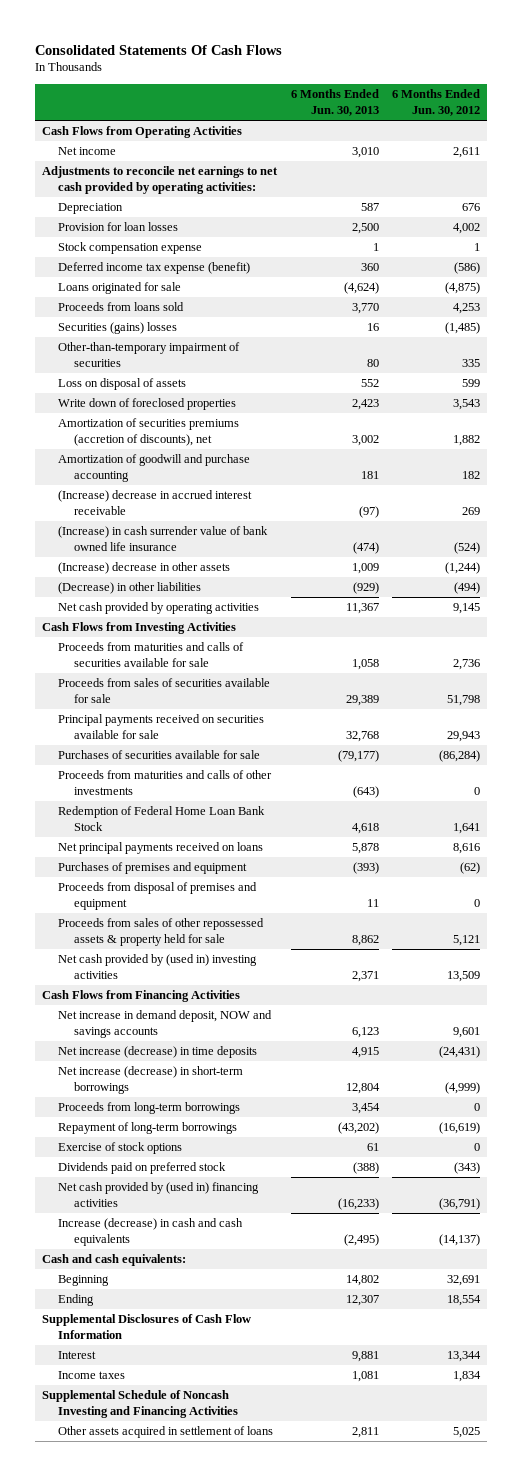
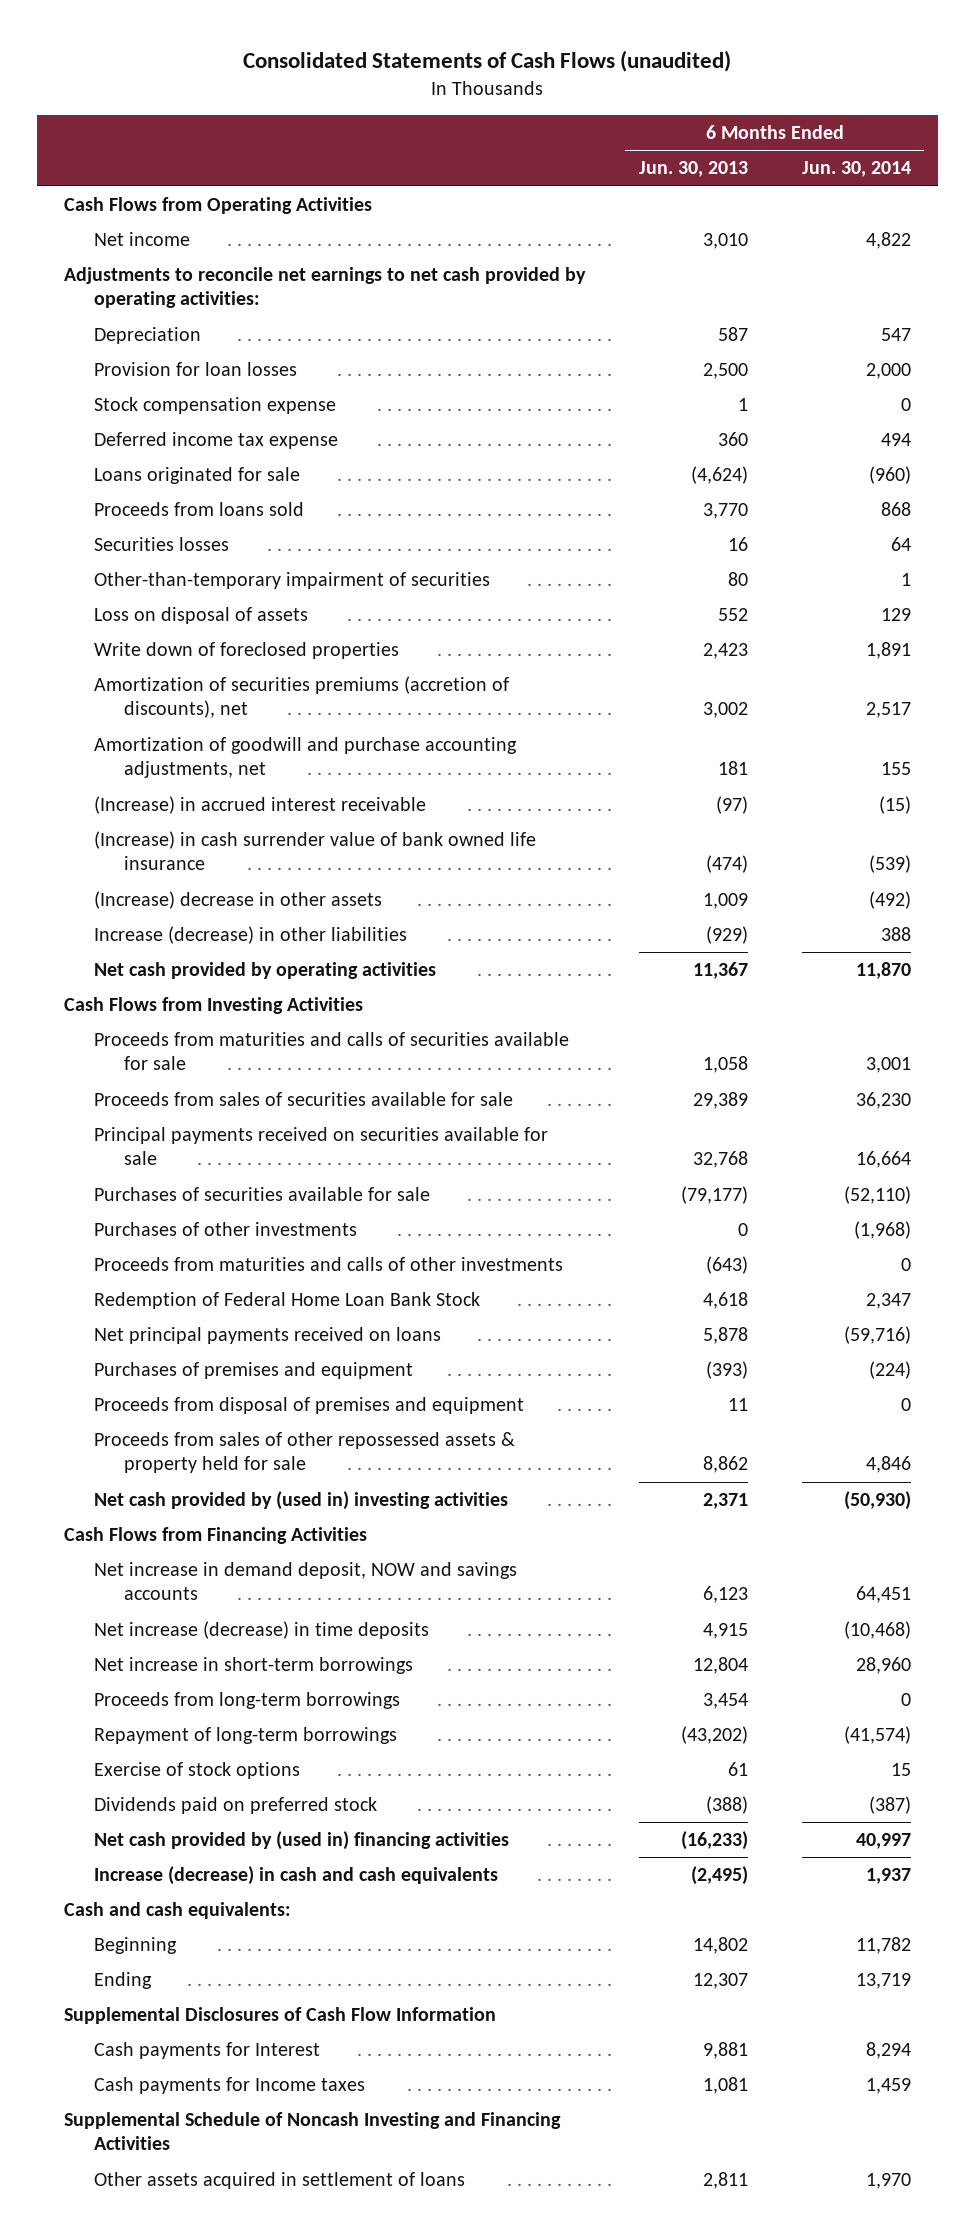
[35,44,283,55] Consolidated Statements Of Cash Flows -> [243,49,732,72] Consolidated Statements of Cash Flows (unaudited)
[392,89,481,117] 6 Months Ended Jun. 30, 2012 -> none
none -> [801,161,911,178] Jun. 30, 2014
[57,262,250,275] Deferred income tax expense (benefit) -> [93,432,338,450] Deferred income tax expense
[57,322,177,335] Securities (gains) losses -> [93,537,229,552] Securities losses
[57,454,250,483] Amortization of goodwill and purchase accounting -> [93,737,517,779] Amortization of goodwill and purchase accounting adjustments, net
[57,490,252,516] (Increase) decrease in accrued interest receivable -> [93,796,426,815] (Increase) in accrued interest receivable
[57,582,201,595] (Decrease) in other liabilities -> [93,926,407,945] Increase (decrease) in other liabilities
none -> [93,1222,357,1237] Purchases of other investments
[57,1066,243,1095] Net increase (decrease) in short-term borrowings -> [93,1657,413,1675] Net increase in short-term borrowings
[57,1351,96,1360] Interest -> [93,2042,320,2060] Cash payments for Interest
[57,1371,125,1380] Income taxes -> [93,2077,365,2095] Cash payments for Income taxes

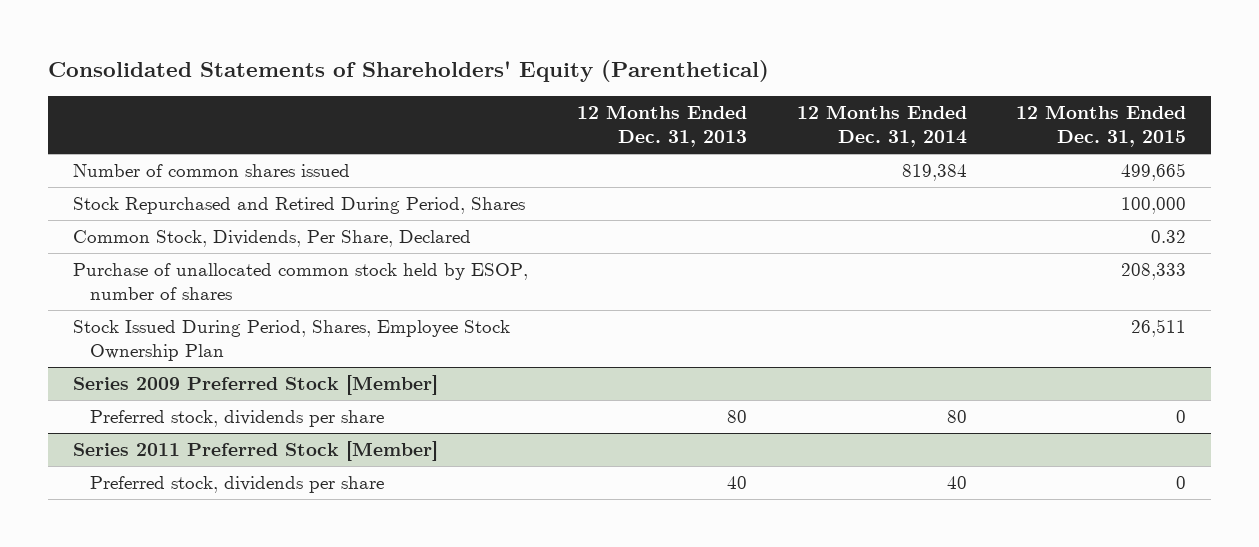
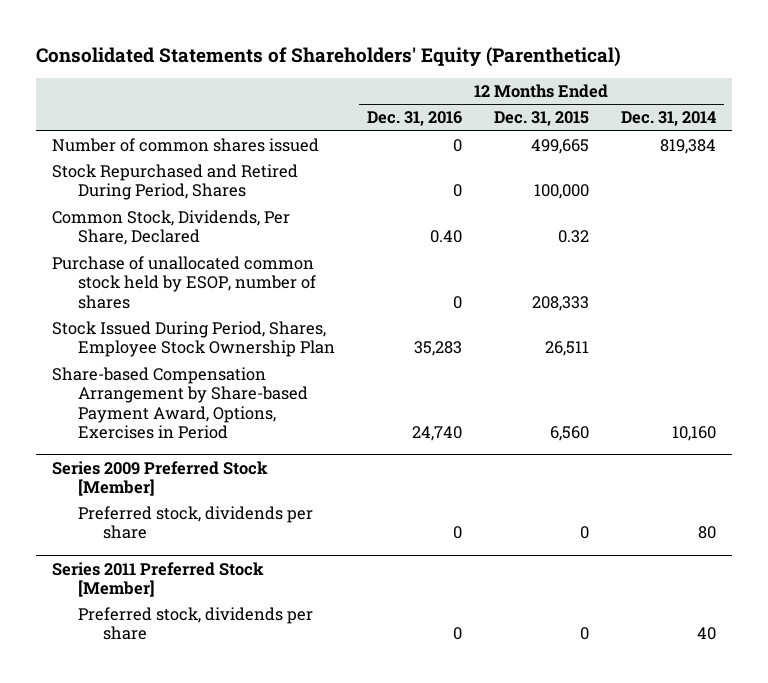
[577,104,748,148] 12 Months Ended Dec. 31, 2013 -> none
none -> [366,111,462,127] Dec. 31, 2016
none -> [51,367,308,439] Share-based Compensation Arrangement by Share-based Payment Award, Options, Exercises in Period

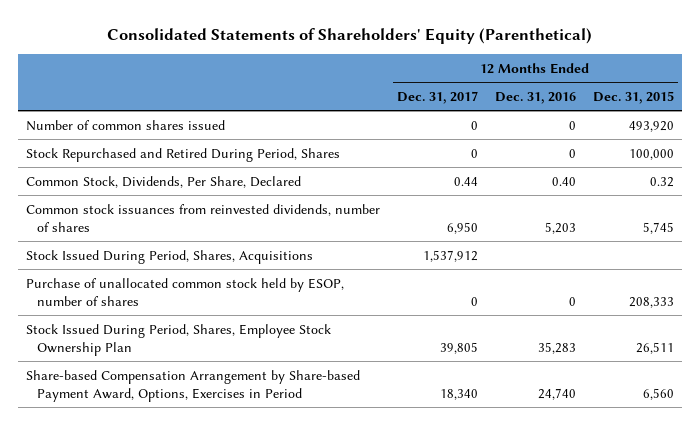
[620,111,716,127] Dec. 31, 2014 -> none
none -> [396,90,478,104] Dec. 31, 2017
[530,139,589,155] 499,665 -> [628,120,674,132] 493,920
none -> [26,203,381,232] Common stock issuances from reinvested dividends, number of shares
none -> [26,249,314,264] Stock Issued During Period, Shares, Acquisitions
[51,460,268,497] Series 2009 Preferred Stock [Member] -> none
[77,506,313,540] Preferred stock, dividends per share -> none
[51,561,264,598] Series 2011 Preferred Stock [Member] -> none
[77,607,313,641] Preferred stock, dividends per share -> none

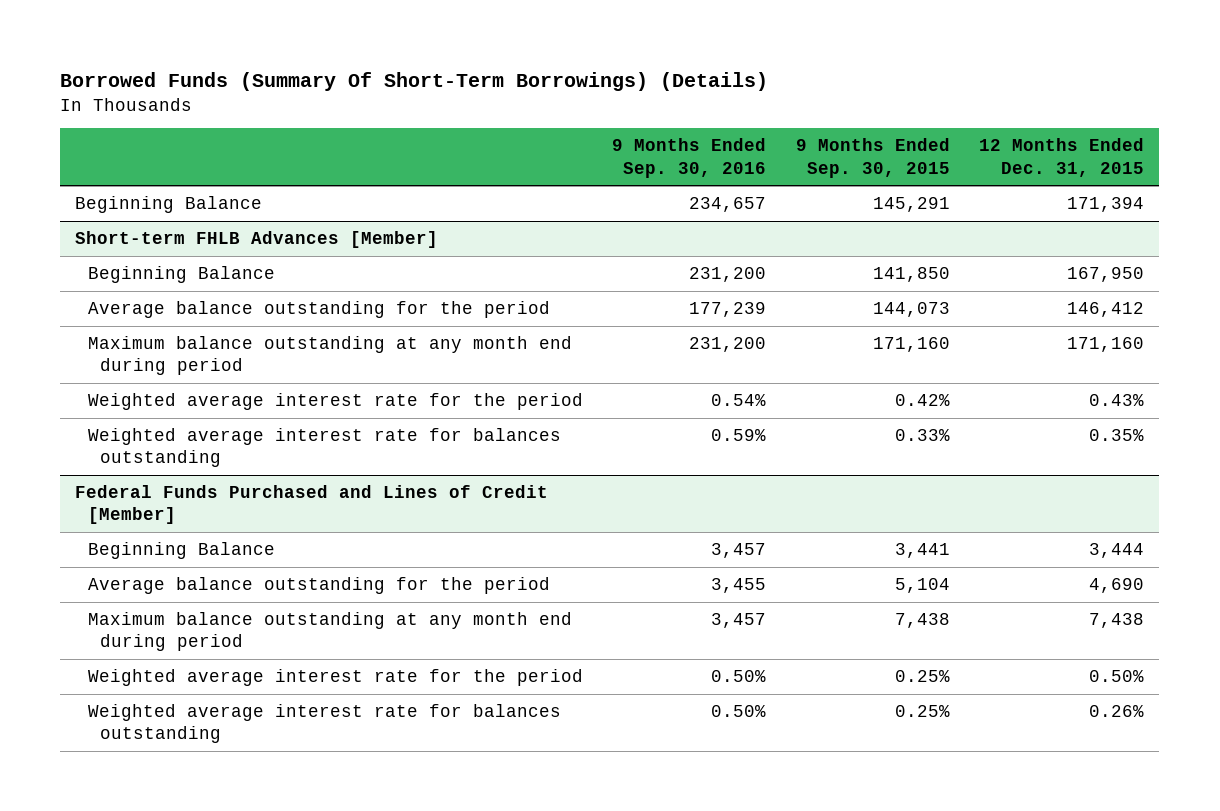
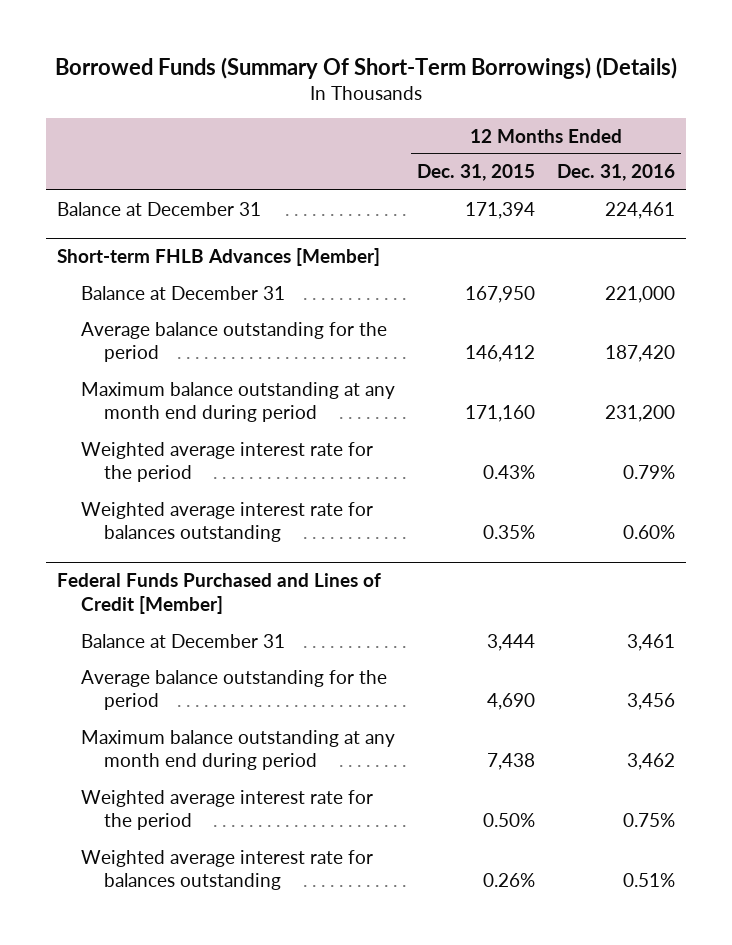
[612,138,767,178] 9 Months Ended Sep. 30, 2016 -> none
[795,138,950,178] 9 Months Ended Sep. 30, 2015 -> none
none -> [557,164,676,182] Dec. 31, 2016
[75,196,263,214] Beginning Balance -> [57,201,262,216] Balance at December 31
[87,266,275,284] Beginning Balance -> [80,285,285,300] Balance at December 31
[87,542,275,560] Beginning Balance -> [80,633,285,648] Balance at December 31

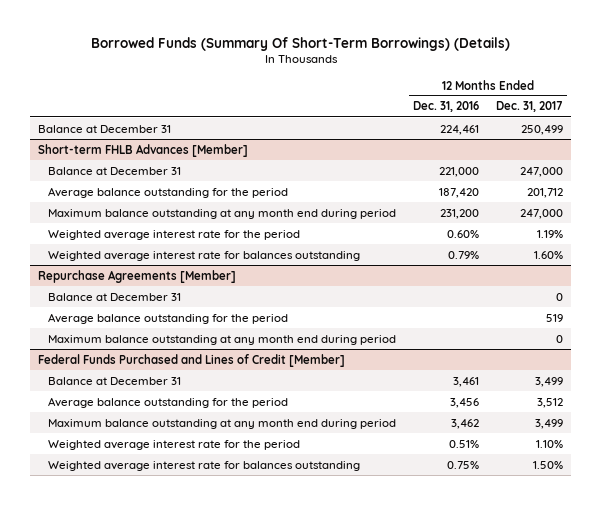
[416,164,535,182] Dec. 31, 2015 -> none
none -> [495,101,563,113] Dec. 31, 2017
[623,465,676,480] 0.79% -> [446,229,479,238] 0.60%
[623,525,676,540] 0.60% -> [447,250,479,259] 0.79%
none -> [38,269,237,283] Repurchase Agreements [Member]
none -> [48,292,182,301] Balance at December 31
none -> [48,312,289,324] Average balance outstanding for the period
none -> [48,334,397,345] Maximum balance outstanding at any month end during period
[623,813,676,828] 0.75% -> [448,439,479,448] 0.51%
[623,873,676,888] 0.51% -> [446,460,479,469] 0.75%

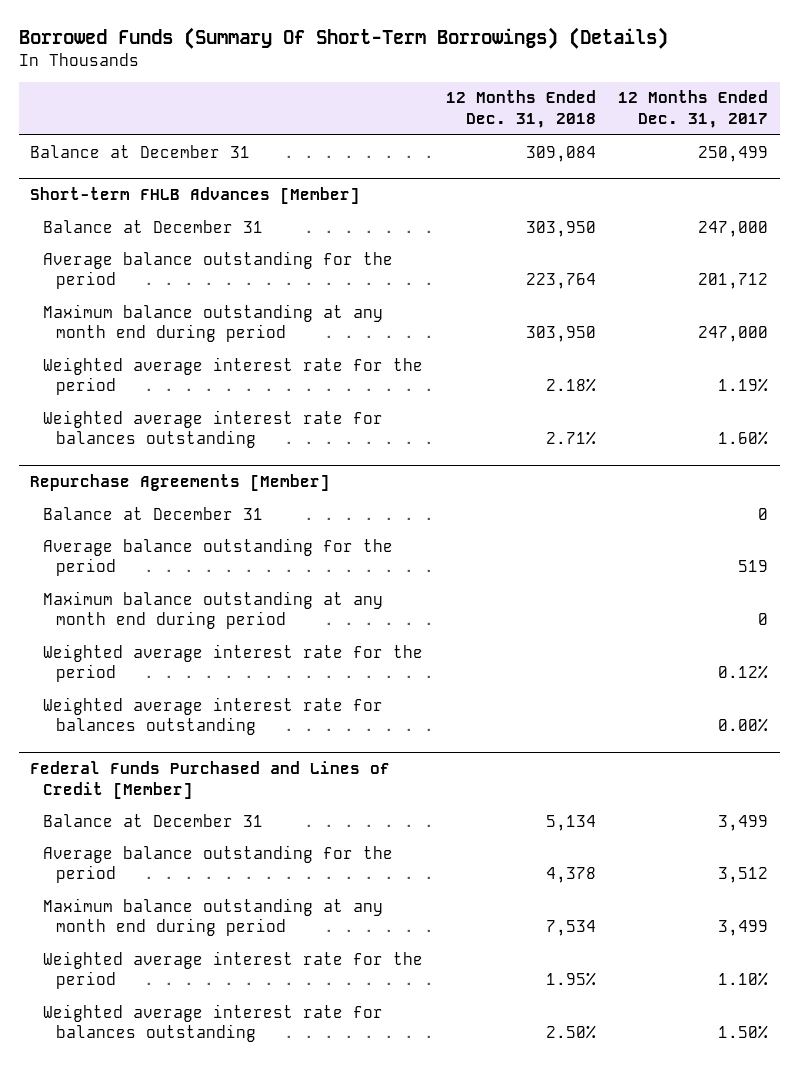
[412,101,479,113] Dec. 31, 2016 -> none
none -> [445,90,596,129] 12 Months Ended Dec. 31, 2018
none -> [43,643,424,683] Weighted average interest rate for the period
none -> [43,696,384,736] Weighted average interest rate for balances outstanding

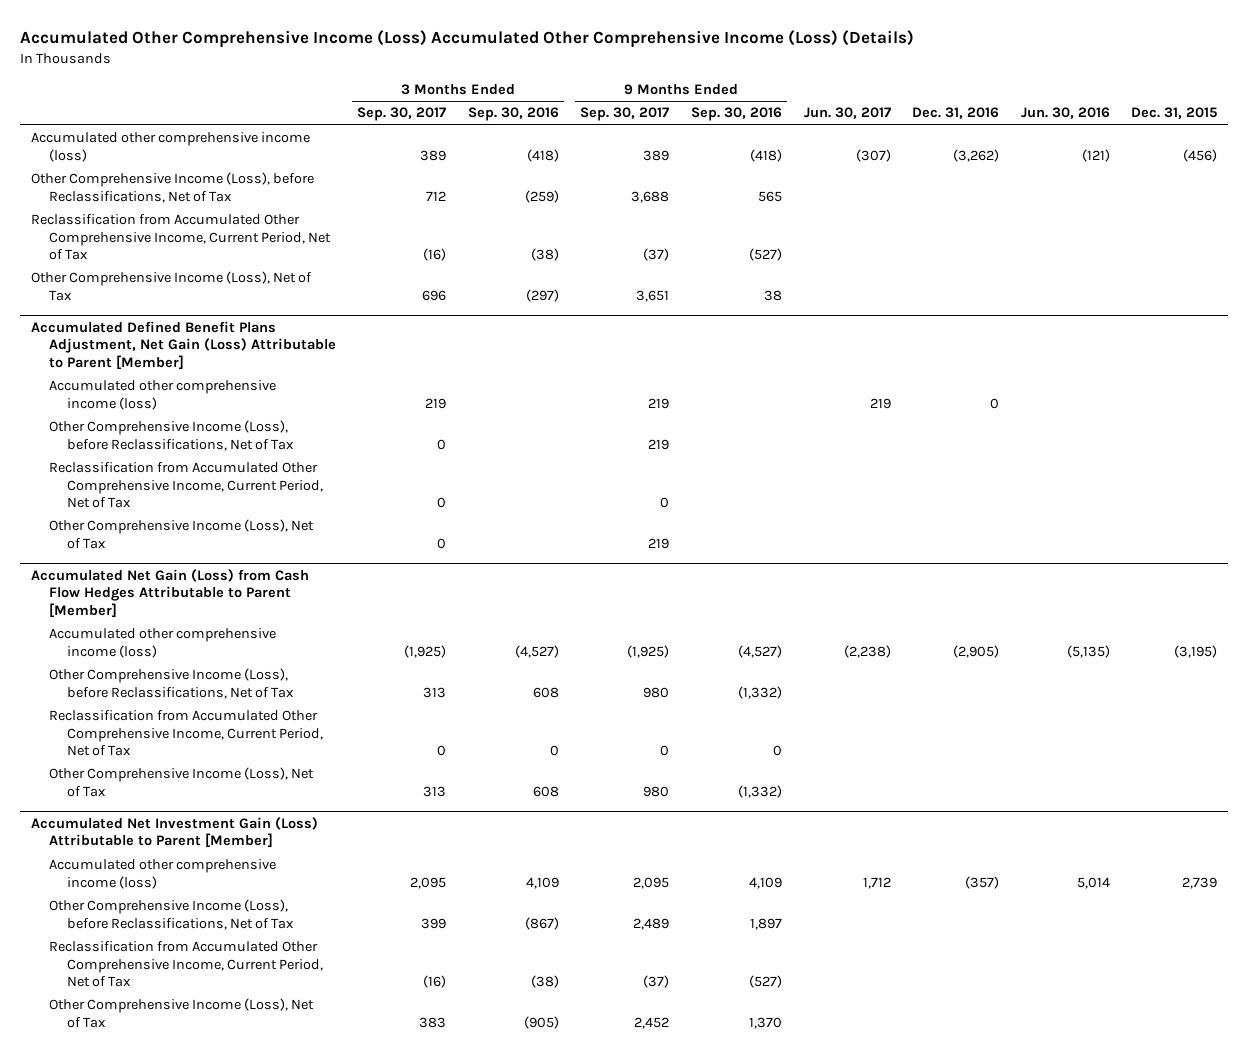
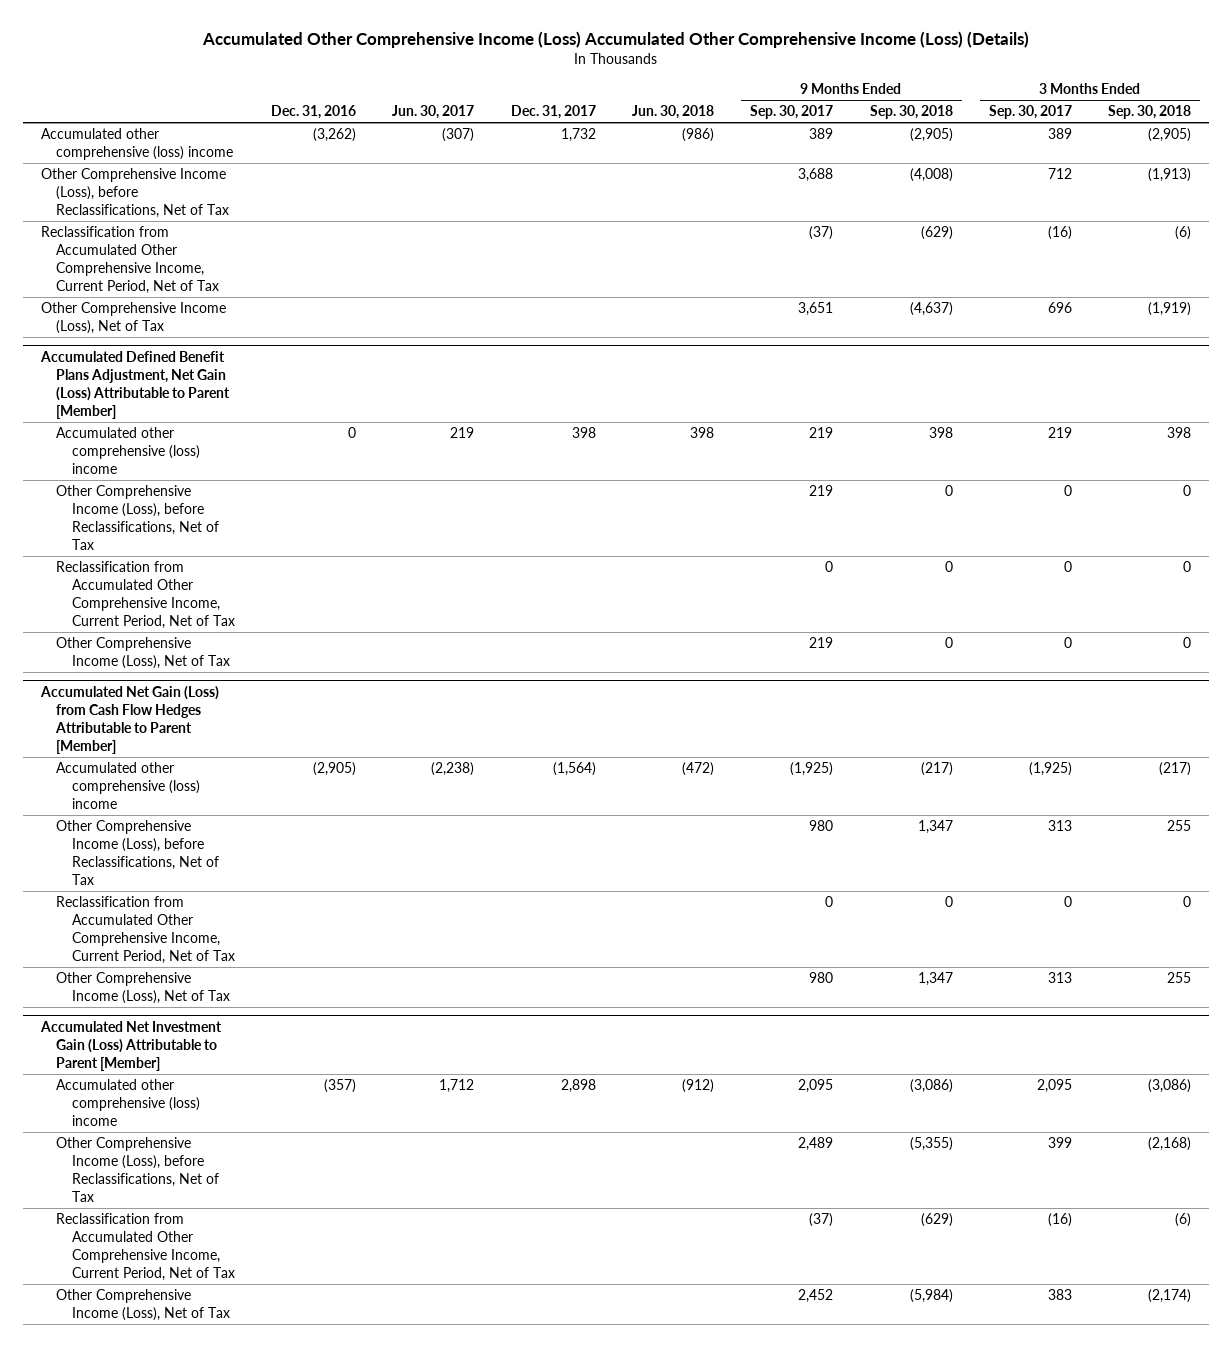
[467,107,559,122] Sep. 30, 2016 -> none
[691,107,783,122] Sep. 30, 2016 -> none
[1020,107,1110,120] Jun. 30, 2016 -> none
[1131,107,1218,120] Dec. 31, 2015 -> none
none -> [510,105,596,120] Dec. 31, 2017
none -> [631,105,714,120] Jun. 30, 2018
none -> [869,105,953,120] Sep. 30, 2018
none -> [1108,105,1192,120] Sep. 30, 2018
[30,132,310,162] Accumulated other comprehensive income (loss) -> [40,128,234,161] Accumulated other comprehensive (loss) income
[48,380,276,410] Accumulated other comprehensive income (loss) -> [56,427,200,474] Accumulated other comprehensive (loss) income
[48,628,276,658] Accumulated other comprehensive income (loss) -> [56,762,200,809] Accumulated other comprehensive (loss) income
[48,859,276,889] Accumulated other comprehensive income (loss) -> [56,1079,200,1126] Accumulated other comprehensive (loss) income

